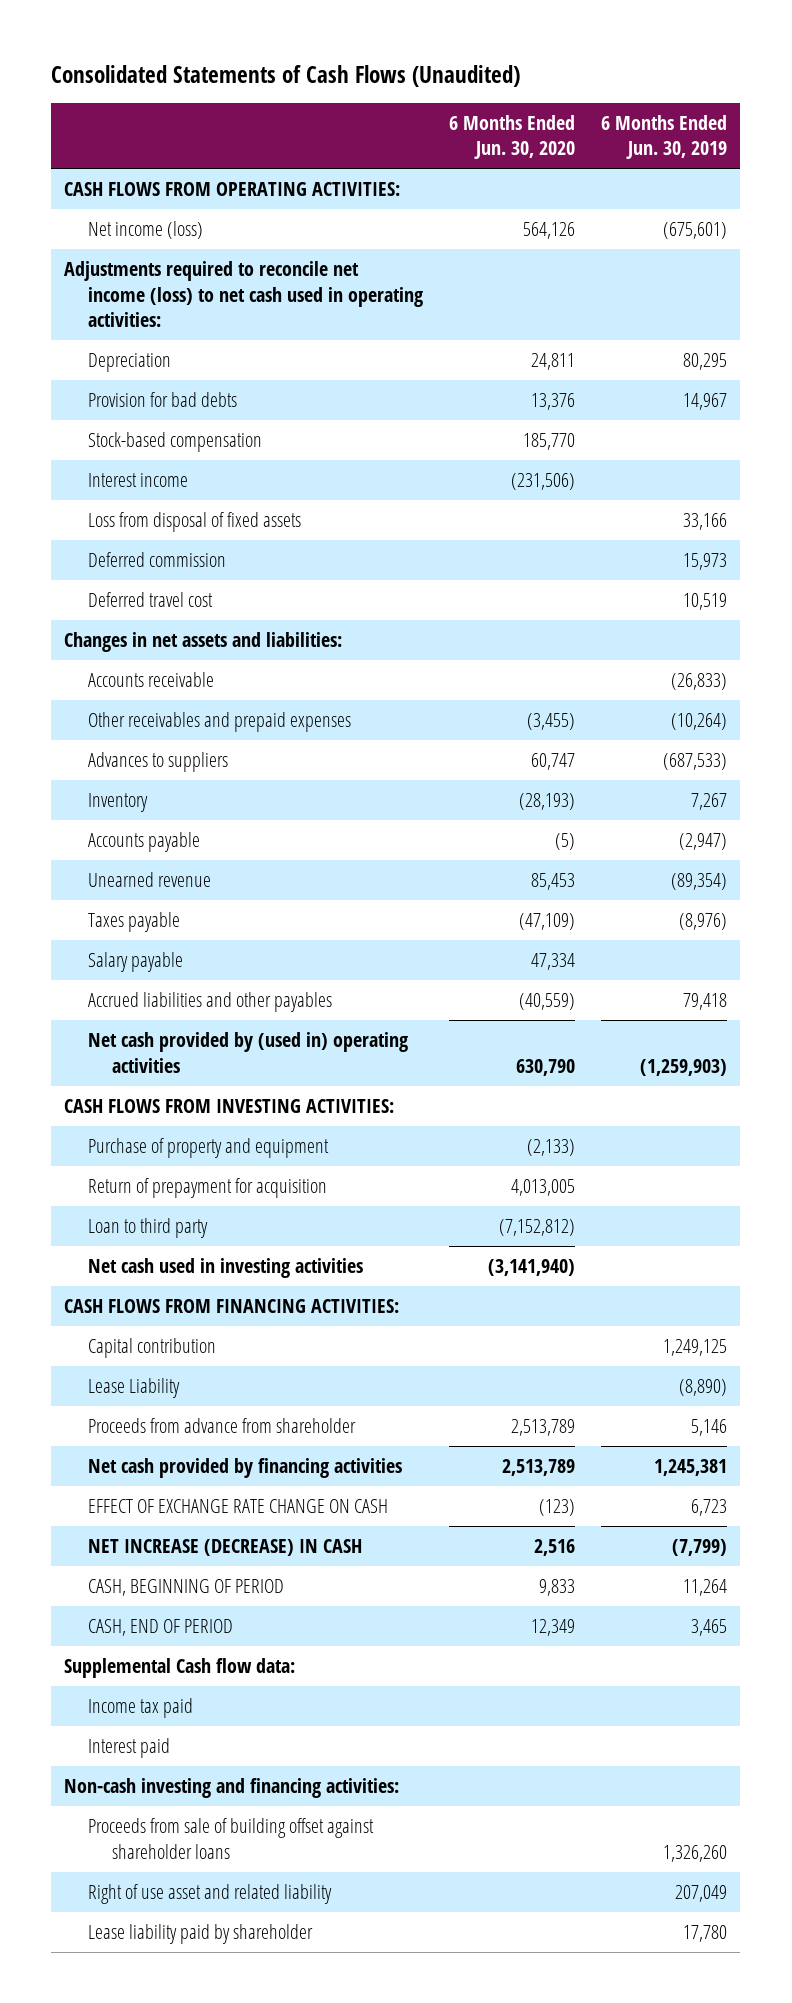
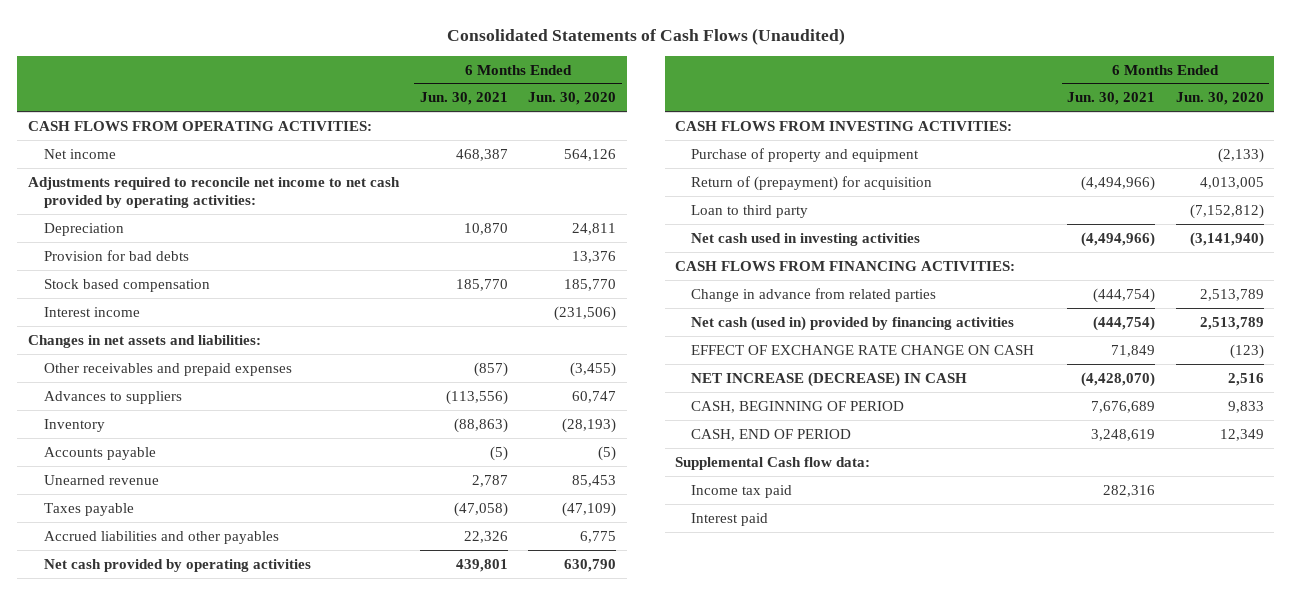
[601,115,728,160] 6 Months Ended Jun. 30, 2019 -> none
none -> [419,92,508,106] Jun. 30, 2021
[88,221,204,240] Net income (loss) -> [43,148,116,159] Net income
[64,261,424,327] Adjustments required to reconcile net income (loss) to net cash used in operating activities: -> [27,176,400,208] Adjustments required to reconcile net income to net cash provided by operating activities:
[88,432,263,453] Stock-based compensation -> [43,278,210,292] Stock based compensation
[88,512,302,533] Loss from disposal of fixed assets -> none
[88,552,227,568] Deferred commission -> none
[88,592,214,608] Deferred travel cost -> none
[88,672,215,688] Accounts receivable -> none
[88,952,184,973] Salary payable -> none
[519,993,576,1011] (40,559) -> [580,530,617,543] 6,775
[88,1032,409,1073] Net cash provided by (used in) operating activities -> [43,558,311,572] Net cash provided by operating activities
[88,1178,328,1199] Return of prepayment for acquisition -> [690,175,932,191] Return of (prepayment) for acquisition
[88,1338,217,1359] Capital contribution -> none
[88,1378,181,1399] Lease Liability -> none
[88,1418,357,1434] Proceeds from advance from shareholder -> [690,287,936,302] Change in advance from related parties
[88,1458,403,1479] Net cash provided by financing activities -> [690,315,1014,331] Net cash (used in) provided by financing activities
[64,1778,400,1799] Non-cash investing and financing activities: -> none
[88,1818,375,1859] Proceeds from sale of building offset against shareholder loans -> none
[88,1884,333,1905] Right of use asset and related liability -> none
[88,1924,314,1945] Lease liability paid by shareholder -> none

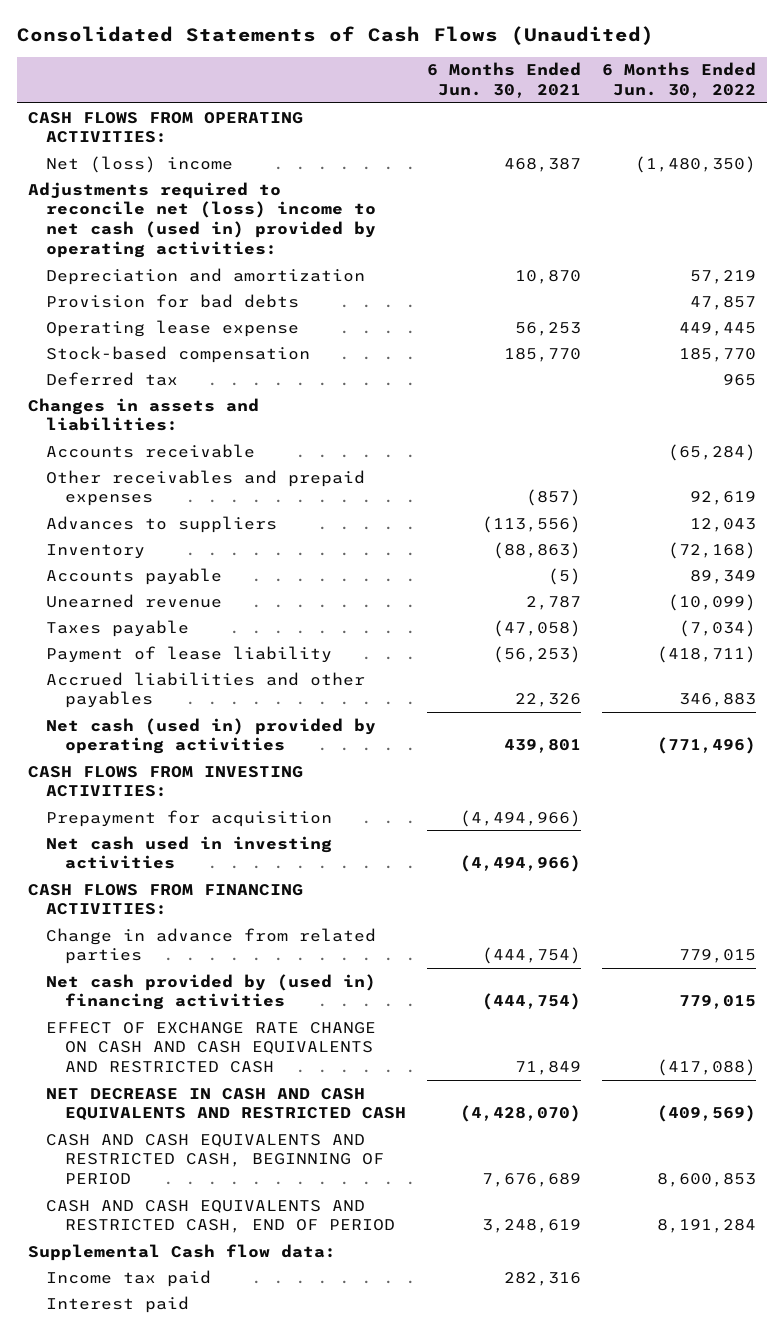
[528,92,617,106] Jun. 30, 2020 -> none
none -> [602,62,757,99] 6 Months Ended Jun. 30, 2022
[43,148,116,159] Net income -> [46,155,234,173] Net (loss) income
[27,176,400,208] Adjustments required to reconcile net income to net cash provided by operating activities: -> [27,181,377,258] Adjustments required to reconcile net (loss) income to net cash (used in) provided by operating activities:
[43,222,124,236] Depreciation -> [46,267,366,285] Depreciation and amortization
[43,306,140,317] Interest income -> none
none -> [46,319,300,337] Operating lease expense
[43,278,210,292] Stock based compensation -> [46,345,311,363] Stock-based compensation
none -> [46,371,179,386] Deferred tax
[27,334,261,348] Changes in net assets and liabilities: -> [27,397,259,432] Changes in assets and liabilities:
none -> [46,443,256,458] Accounts receivable
none -> [46,645,333,663] Payment of lease liability
[43,558,311,572] Net cash provided by operating activities -> [46,717,377,755] Net cash (used in) provided by operating activities
[690,147,919,162] Purchase of property and equipment -> none
[690,204,808,218] Loan to third party -> none
[690,175,932,191] Return of (prepayment) for acquisition -> [46,809,333,827] Prepayment for acquisition
[690,315,1014,331] Net cash (used in) provided by financing activities -> [46,973,377,1011] Net cash provided by (used in) financing activities
[690,344,1034,355] EFFECT OF EXCHANGE RATE CHANGE ON CASH -> [46,1021,377,1074] EFFECT OF EXCHANGE RATE CHANGE ON CASH AND CASH EQUIVALENTS AND RESTRICTED CASH
[690,371,967,387] NET INCREASE (DECREASE) IN CASH -> [46,1087,406,1122] NET DECREASE IN CASH AND CASH EQUIVALENTS AND RESTRICTED CASH
[690,400,904,413] CASH, BEGINNING OF PERIOD -> [46,1133,384,1186] CASH AND CASH EQUIVALENTS AND RESTRICTED CASH, BEGINNING OF PERIOD
[690,428,851,441] CASH, END OF PERIOD -> [46,1199,395,1234] CASH AND CASH EQUIVALENTS AND RESTRICTED CASH, END OF PERIOD

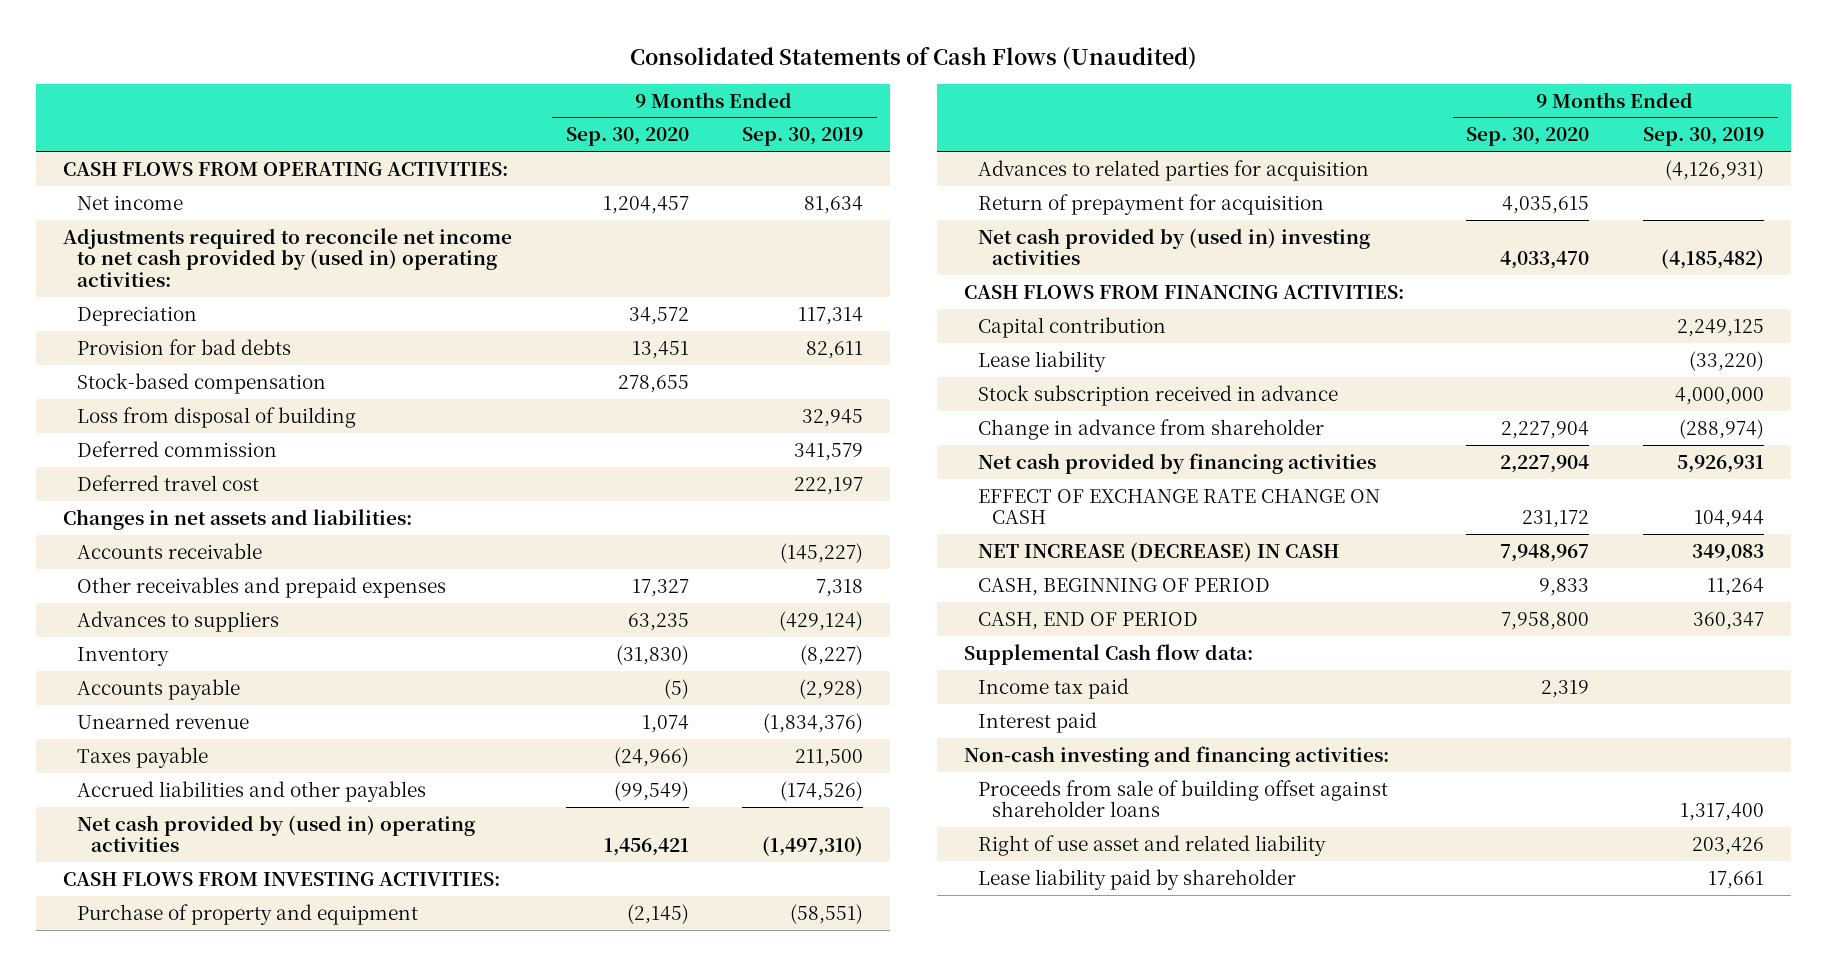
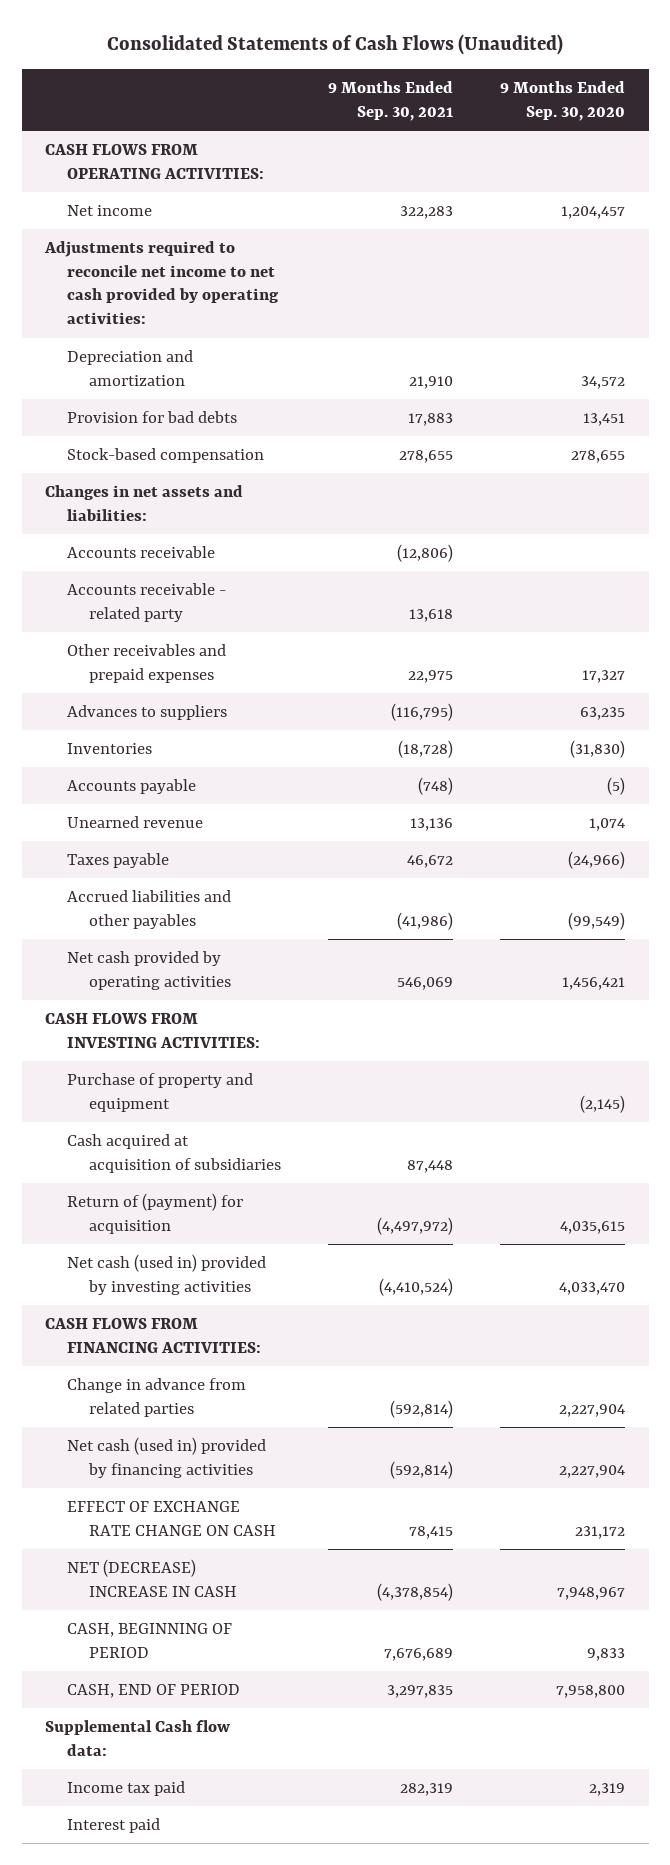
[742,127,864,147] Sep. 30, 2019 -> none
none -> [328,80,454,121] 9 Months Ended Sep. 30, 2021
[62,227,512,288] Adjustments required to reconcile net income to net cash provided by (used in) operating activities: -> [44,240,280,325] Adjustments required to reconcile net income to net cash provided by operating activities:
[77,305,198,326] Depreciation -> [67,349,194,386] Depreciation and amortization
[77,406,357,428] Loss from disposal of building -> none
[77,440,278,457] Deferred commission -> none
[77,474,260,491] Deferred travel cost -> none
none -> [67,582,227,622] Accounts receivable - related party
[77,646,170,666] Inventory -> [67,742,153,754] Inventories
[77,814,476,853] Net cash provided by (used in) operating activities -> [67,950,232,990] Net cash provided by operating activities
[977,159,1369,181] Advances to related parties for acquisition -> none
none -> [67,1133,282,1173] Cash acquired at acquisition of subsidiaries
[977,193,1324,215] Return of prepayment for acquisition -> [67,1192,244,1234] Return of (payment) for acquisition
[977,227,1370,266] Net cash provided by (used in) investing activities -> [67,1253,267,1295] Net cash (used in) provided by investing activities
[977,316,1166,338] Capital contribution -> none
[977,350,1106,372] Lease liability -> none
[977,384,1338,406] Stock subscription received in advance -> none
[977,418,1324,440] Change in advance from shareholder -> [67,1377,247,1417] Change in advance from related parties
[977,452,1376,474] Net cash provided by financing activities -> [67,1436,267,1478] Net cash (used in) provided by financing activities
[977,541,1339,562] NET INCREASE (DECREASE) IN CASH -> [67,1558,238,1597] NET (DECREASE) INCREASE IN CASH
[963,745,1389,767] Non-cash investing and financing activities: -> none
[977,779,1388,818] Proceeds from sale of building offset against shareholder loans -> none
[977,834,1326,856] Right of use asset and related liability -> none
[977,868,1296,890] Lease liability paid by shareholder -> none

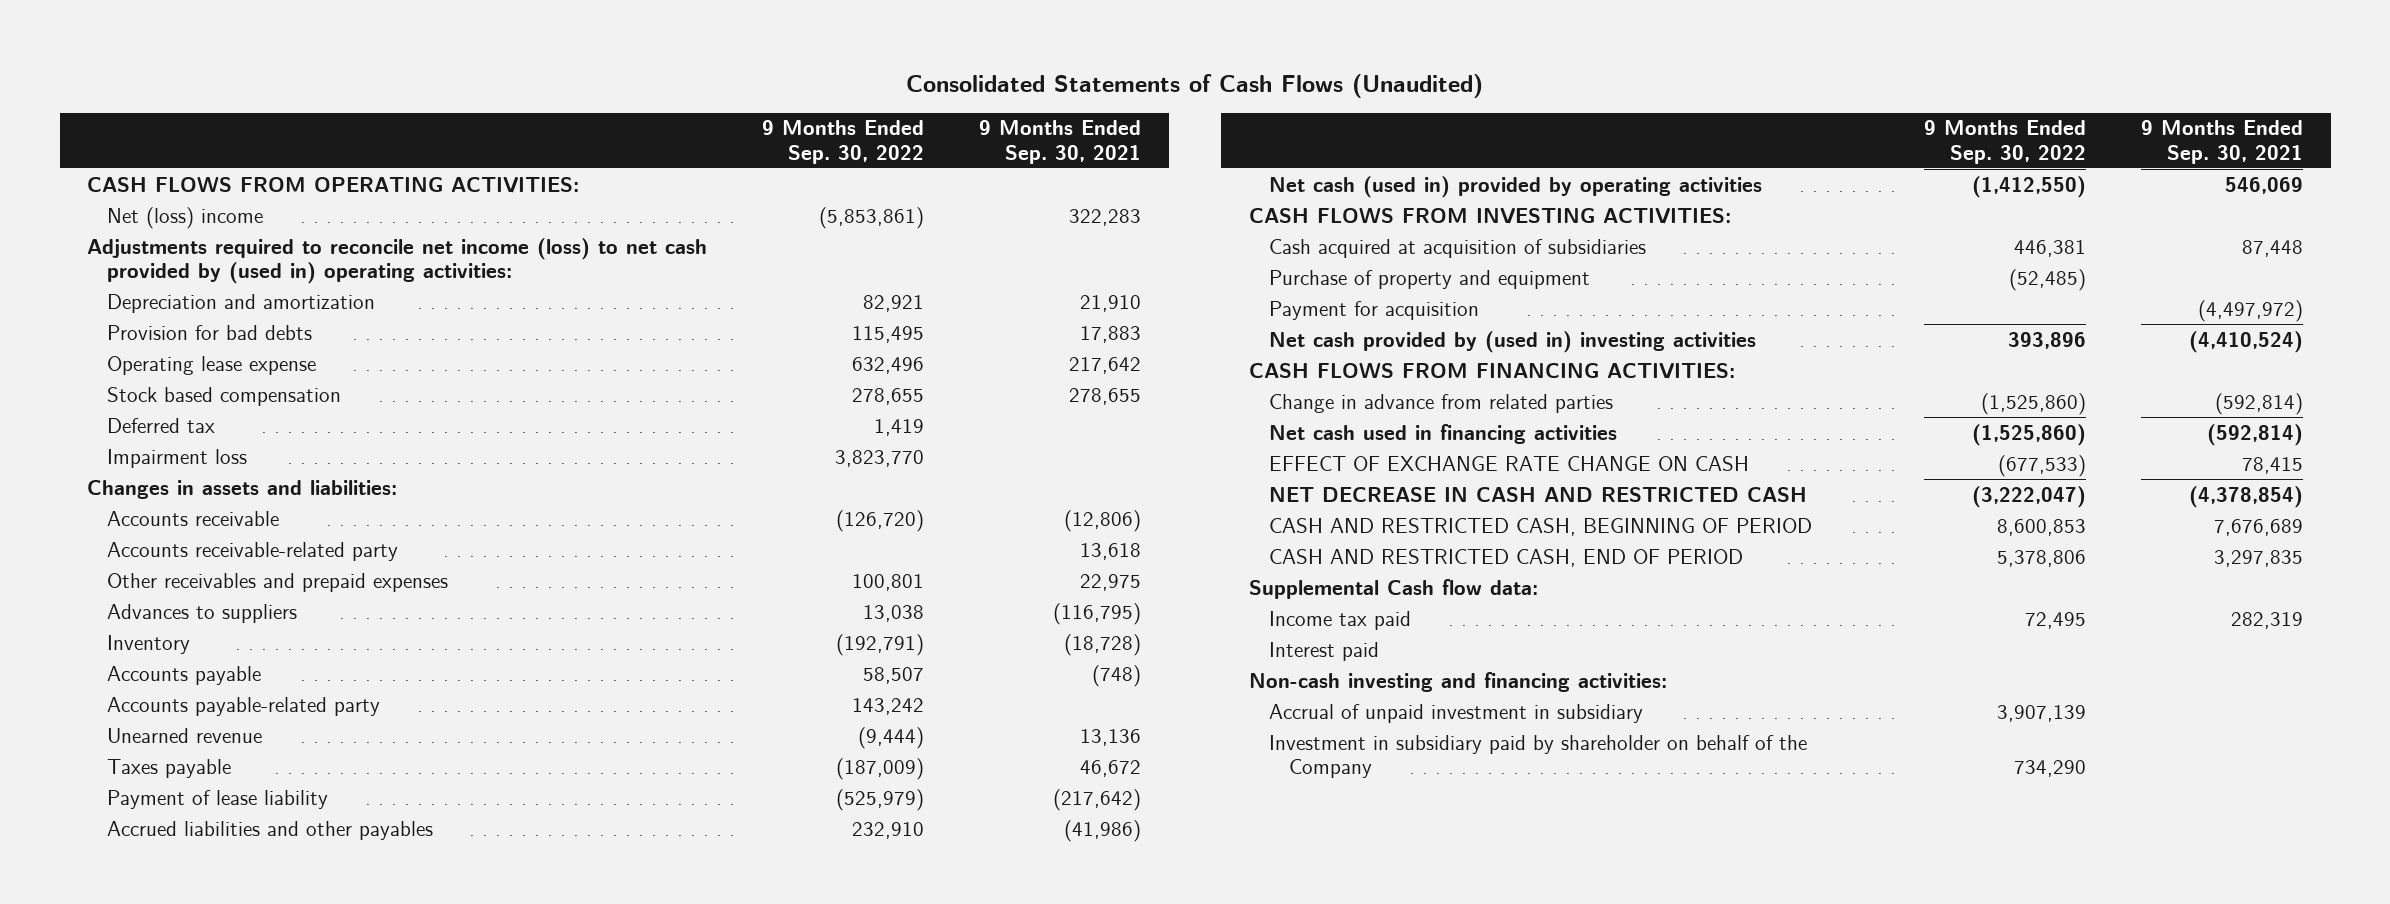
[500,80,626,121] 9 Months Ended Sep. 30, 2020 -> none
none -> [762,120,925,164] 9 Months Ended Sep. 30, 2022
[67,204,153,216] Net income -> [107,206,264,229] Net (loss) income
[44,240,280,325] Adjustments required to reconcile net income to net cash provided by operating activities: -> [87,237,708,285] Adjustments required to reconcile net income (loss) to net cash provided by (used in) operating activities:
none -> [107,355,317,375] Operating lease expense
[67,447,265,463] Stock-based compensation -> [107,386,342,406] Stock based compensation
none -> [107,417,216,433] Deferred tax
none -> [107,448,248,468] Impairment loss
[45,484,244,521] Changes in net assets and liabilities: -> [87,479,398,499] Changes in assets and liabilities:
[67,582,227,622] Accounts receivable - related party -> [107,541,399,561] Accounts receivable-related party
[67,742,153,754] Inventories -> [107,634,191,654] Inventory
none -> [107,696,381,716] Accounts payable-related party
none -> [107,789,329,809] Payment of lease liability
[67,950,232,990] Net cash provided by operating activities -> [1268,175,1762,198] Net cash (used in) provided by operating activities
[67,1072,254,1112] Purchase of property and equipment -> [1268,269,1590,289] Purchase of property and equipment
[67,1192,244,1234] Return of (payment) for acquisition -> [1268,300,1479,320] Payment for acquisition
[67,1253,267,1295] Net cash (used in) provided by investing activities -> [1268,330,1756,353] Net cash provided by (used in) investing activities
[67,1436,267,1478] Net cash (used in) provided by financing activities -> [1268,423,1617,444] Net cash used in financing activities
[67,1558,238,1597] NET (DECREASE) INCREASE IN CASH -> [1268,486,1807,502] NET DECREASE IN CASH AND RESTRICTED CASH
[67,1622,233,1658] CASH, BEGINNING OF PERIOD -> [1268,517,1812,536] CASH AND RESTRICTED CASH, BEGINNING OF PERIOD
[67,1683,241,1698] CASH, END OF PERIOD -> [1268,548,1743,567] CASH AND RESTRICTED CASH, END OF PERIOD
none -> [1248,671,1667,692] Non-cash investing and financing activities:
none -> [1268,703,1643,723] Accrual of unpaid investment in subsidiary
none -> [1268,734,1807,779] Investment in subsidiary paid by shareholder on behalf of the Company

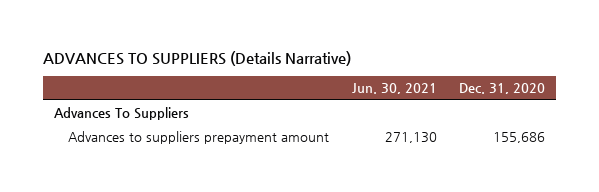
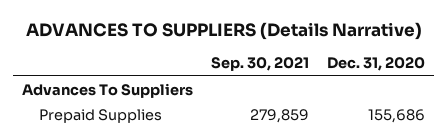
[351,83,437,95] Jun. 30, 2021 -> none
none -> [211,57,310,72] Sep. 30, 2021
[68,131,330,145] Advances to suppliers prepayment amount -> [39,108,163,123] Prepaid Supplies

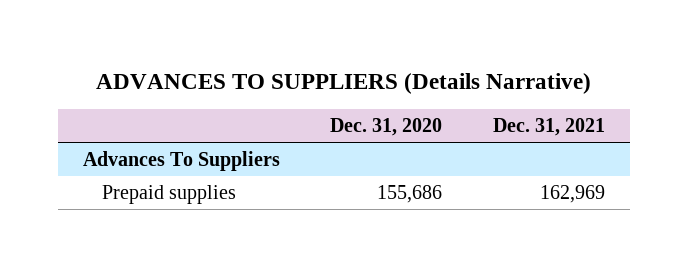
[211,57,310,72] Sep. 30, 2021 -> none
none -> [492,118,605,137] Dec. 31, 2021
[39,108,163,123] Prepaid Supplies -> [101,185,236,205] Prepaid supplies

